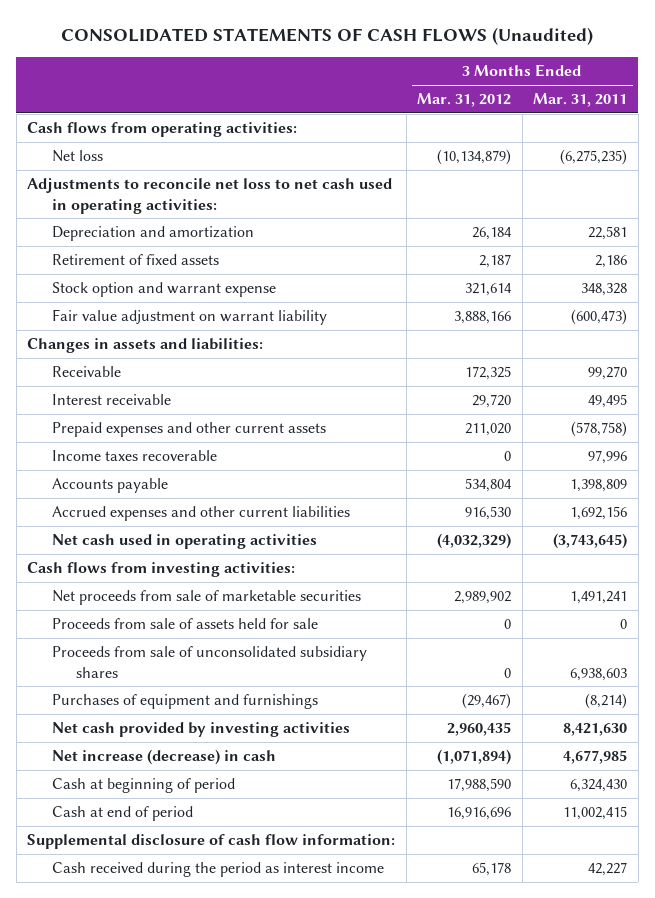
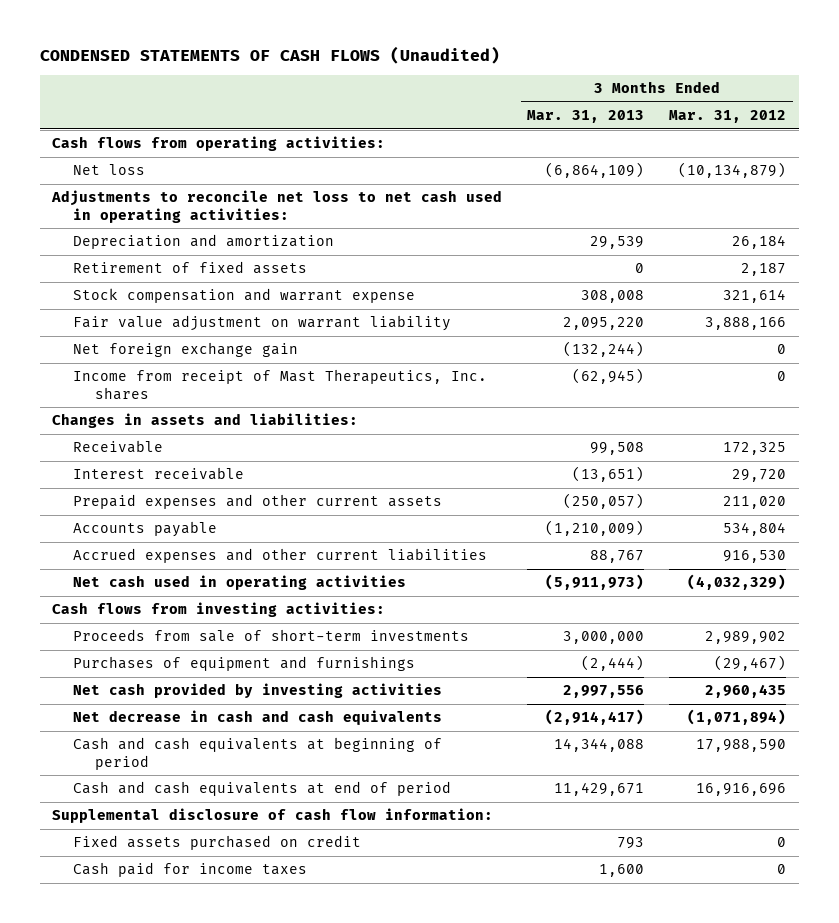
[61,27,594,46] CONSOLIDATED STATEMENTS OF CASH FLOWS (Unaudited) -> [39,46,500,65] CONDENSED STATEMENTS OF CASH FLOWS (Unaudited)
[533,92,628,107] Mar. 31, 2011 -> none
none -> [527,110,645,124] Mar. 31, 2013
[51,281,276,297] Stock option and warrant expense -> [73,288,416,304] Stock compensation and warrant expense
none -> [73,342,299,358] Net foreign exchange gain
none -> [73,369,488,400] Income from receipt of Mast Therapeutics, Inc. shares
[51,449,217,461] Income taxes recoverable -> none
[51,617,318,629] Proceeds from sale of assets held for sale -> none
[51,645,367,678] Proceeds from sale of unconsolidated subsidiary shares -> none
[51,589,361,605] Net proceeds from sale of marketable securities -> [73,629,470,643] Proceeds from sale of short-term investments
[51,748,276,765] Net increase (decrease) in cash -> [73,710,443,726] Net decrease in cash and cash equivalents
[51,777,235,793] Cash at beginning of period -> [73,737,443,770] Cash and cash equivalents at beginning of period
[51,805,193,821] Cash at end of period -> [73,781,452,797] Cash and cash equivalents at end of period
[51,861,384,877] Cash received during the period as interest income -> none
none -> [73,835,362,851] Fixed assets purchased on credit
none -> [73,862,308,878] Cash paid for income taxes

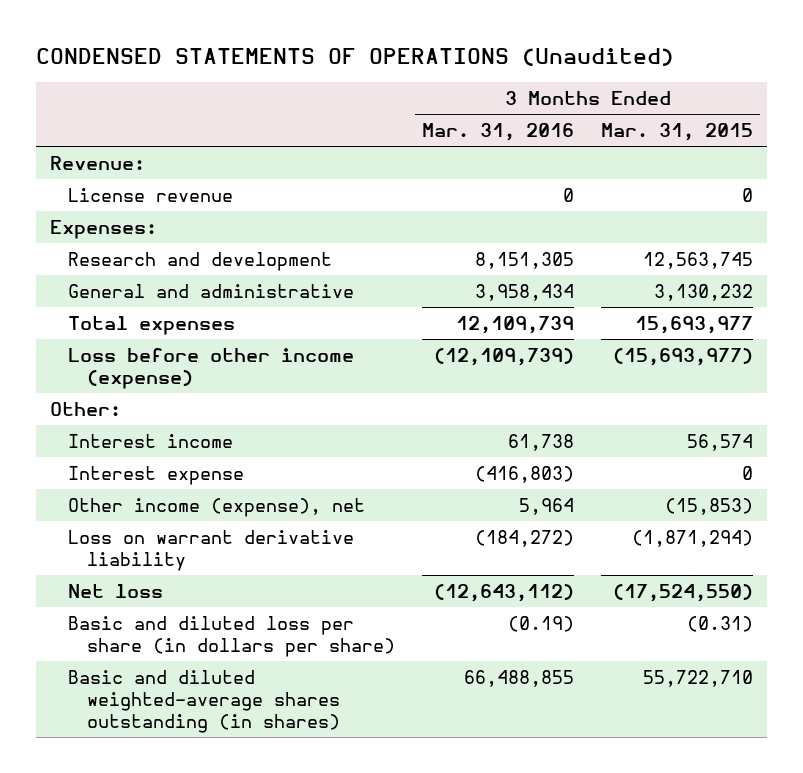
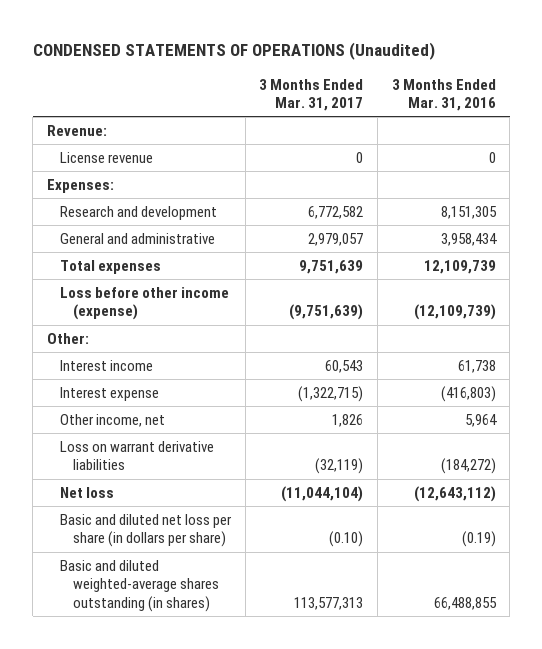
[601,123,754,142] Mar. 31, 2015 -> none
none -> [259,78,364,112] 3 Months Ended Mar. 31, 2017
[68,497,366,517] Other income (expense), net -> [59,413,165,427] Other income, net
[68,529,355,572] Loss on warrant derivative liability -> [59,440,214,471] Loss on warrant derivative liabilities
[68,615,396,658] Basic and diluted loss per share (in dollars per share) -> [59,513,232,548] Basic and diluted net loss per share (in dollars per share)

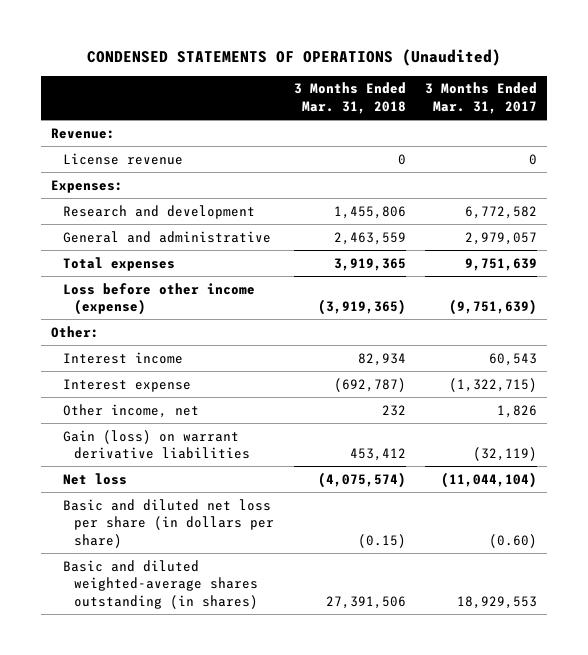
[391,78,496,112] 3 Months Ended Mar. 31, 2016 -> none
none -> [293,82,406,114] 3 Months Ended Mar. 31, 2018
[59,440,214,471] Loss on warrant derivative liabilities -> [62,429,251,460] Gain (loss) on warrant derivative liabilities
[329,531,364,548] (0.10) -> [489,533,538,548] (0.60)
[294,597,364,611] 113,577,313 -> [457,595,538,609] 18,929,553

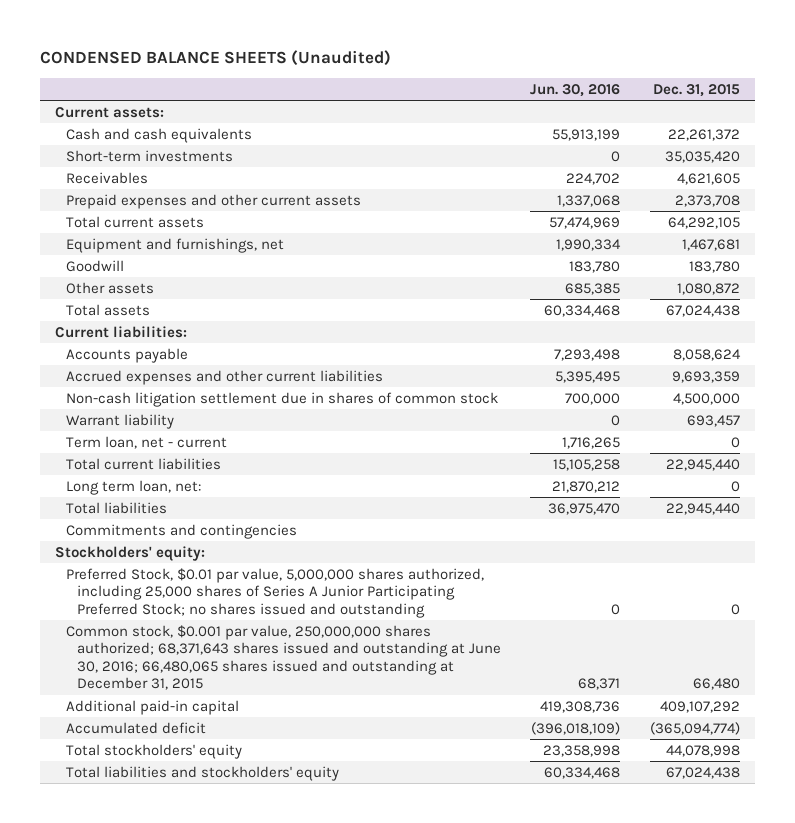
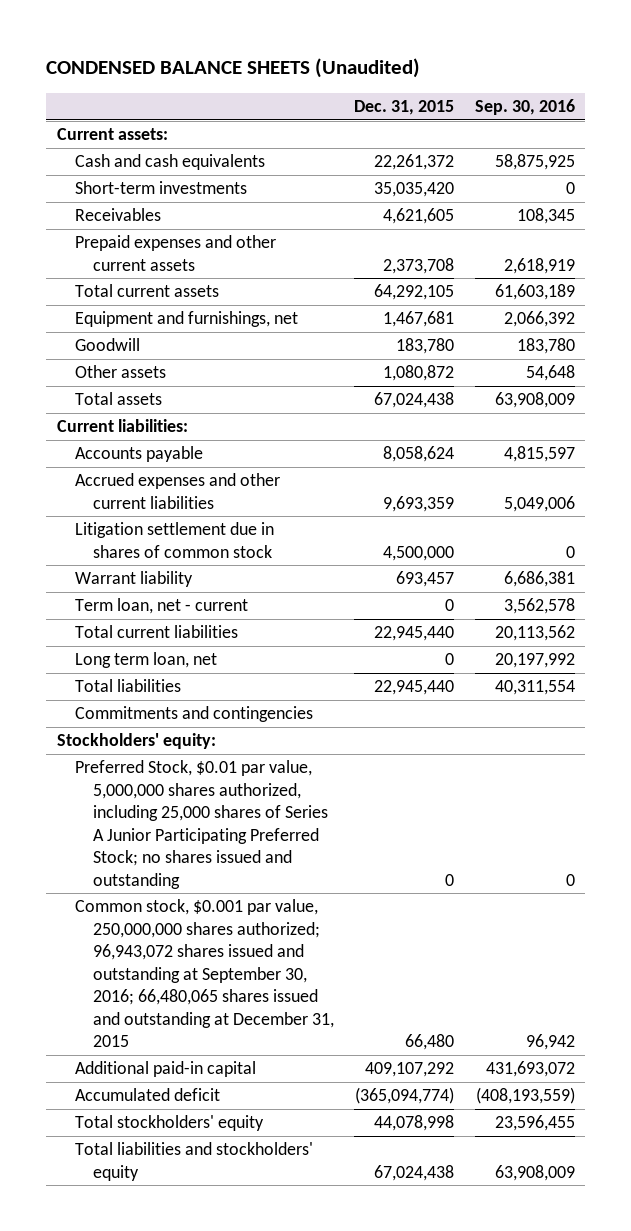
[530,84,621,98] Jun. 30, 2016 -> none
none -> [474,98,575,115] Sep. 30, 2016
[65,391,498,407] Non-cash litigation settlement due in shares of common stock -> [74,522,274,558] Litigation settlement due in shares of common stock
[65,479,201,495] Long term loan, net: -> [74,652,217,669] Long term loan, net
[65,624,501,691] Common stock, $0.001 par value, 250,000,000 shares authorized; 68,371,643 shares issued and outstanding at June 30, 2016; 66,480,065 shares issued and outstanding at December 31, 2015 -> [74,899,335,1048] Common stock, $0.001 par value, 250,000,000 shares authorized; 96,943,072 shares issued and outstanding at September 30, 2016; 66,480,065 shares issued and outstanding at December 31, 2015

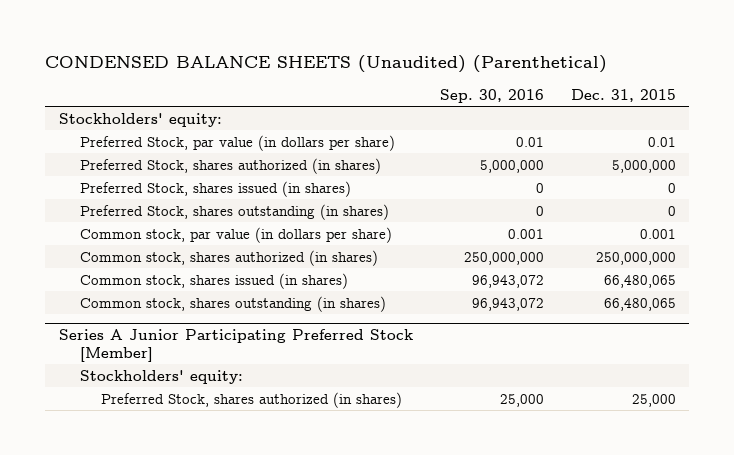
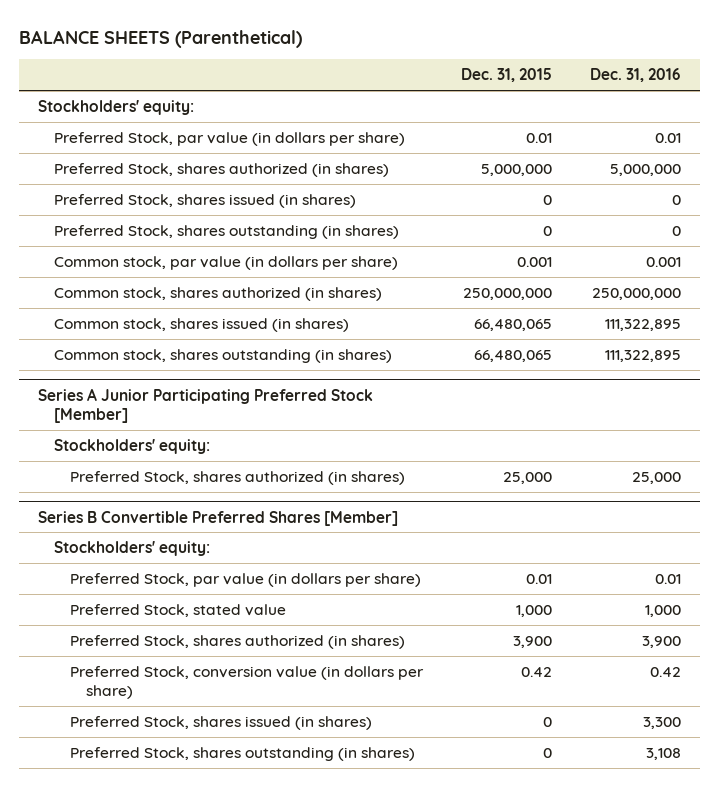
[45,55,608,74] CONDENSED BALANCE SHEETS (Unaudited) (Parenthetical) -> [19,29,303,48] BALANCE SHEETS (Parenthetical)
[439,88,544,103] Sep. 30, 2016 -> none
none -> [589,68,681,83] Dec. 31, 2016
none -> [38,510,399,526] Series B Convertible Preferred Shares [Member]
none -> [54,540,211,556] Stockholders' equity:
none -> [70,572,422,587] Preferred Stock, par value (in dollars per share)
none -> [70,603,287,617] Preferred Stock, stated value
none -> [70,634,406,649] Preferred Stock, shares authorized (in shares)
none -> [70,665,425,700] Preferred Stock, conversion value (in dollars per share)
none -> [70,715,373,730] Preferred Stock, shares issued (in shares)
none -> [70,746,416,761] Preferred Stock, shares outstanding (in shares)

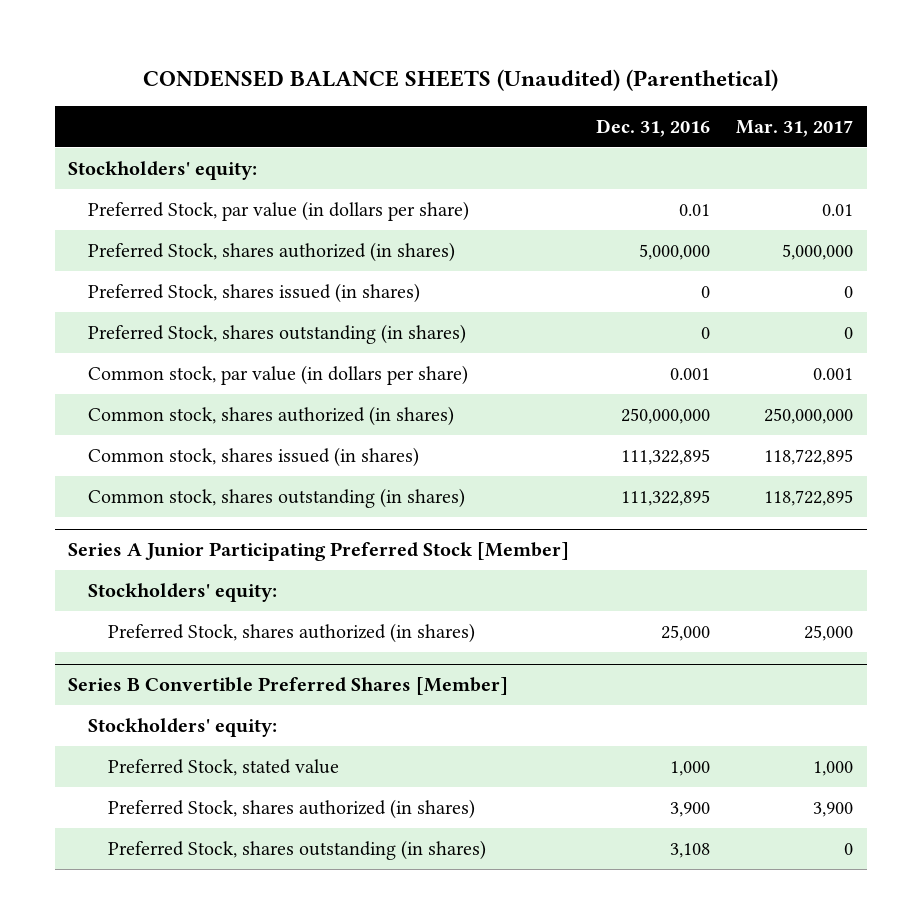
[19,29,303,48] BALANCE SHEETS (Parenthetical) -> [142,69,778,92] CONDENSED BALANCE SHEETS (Unaudited) (Parenthetical)
[460,68,552,83] Dec. 31, 2015 -> none
none -> [736,120,854,138] Mar. 31, 2017
[70,572,422,587] Preferred Stock, par value (in dollars per share) -> none
[70,665,425,700] Preferred Stock, conversion value (in dollars per share) -> none
[70,715,373,730] Preferred Stock, shares issued (in shares) -> none

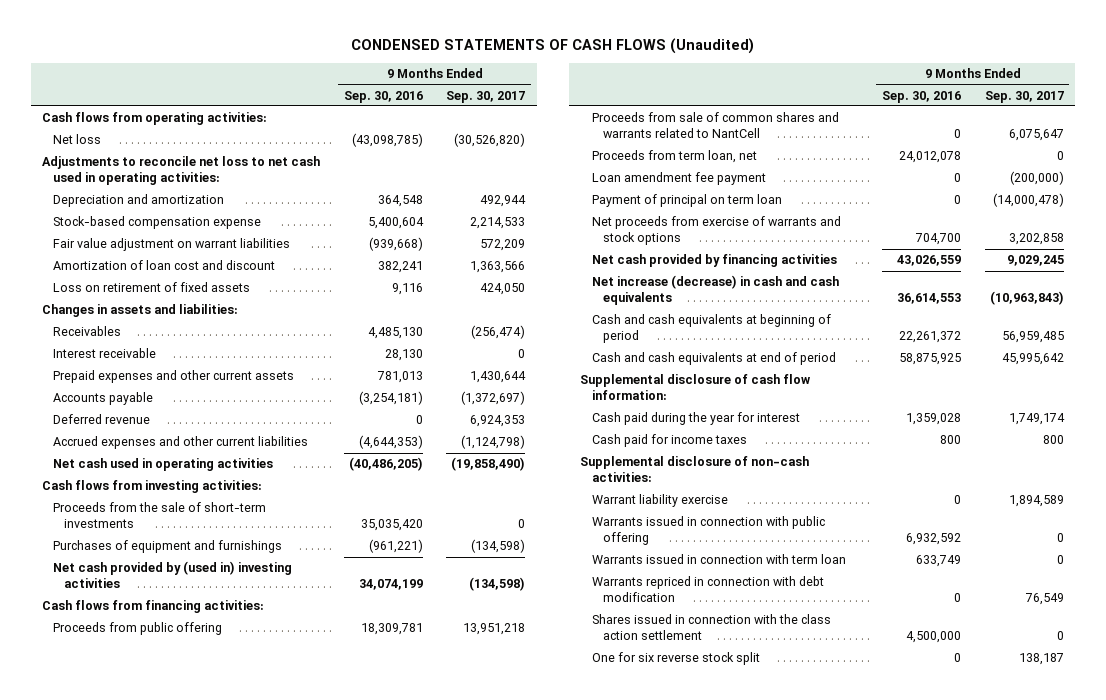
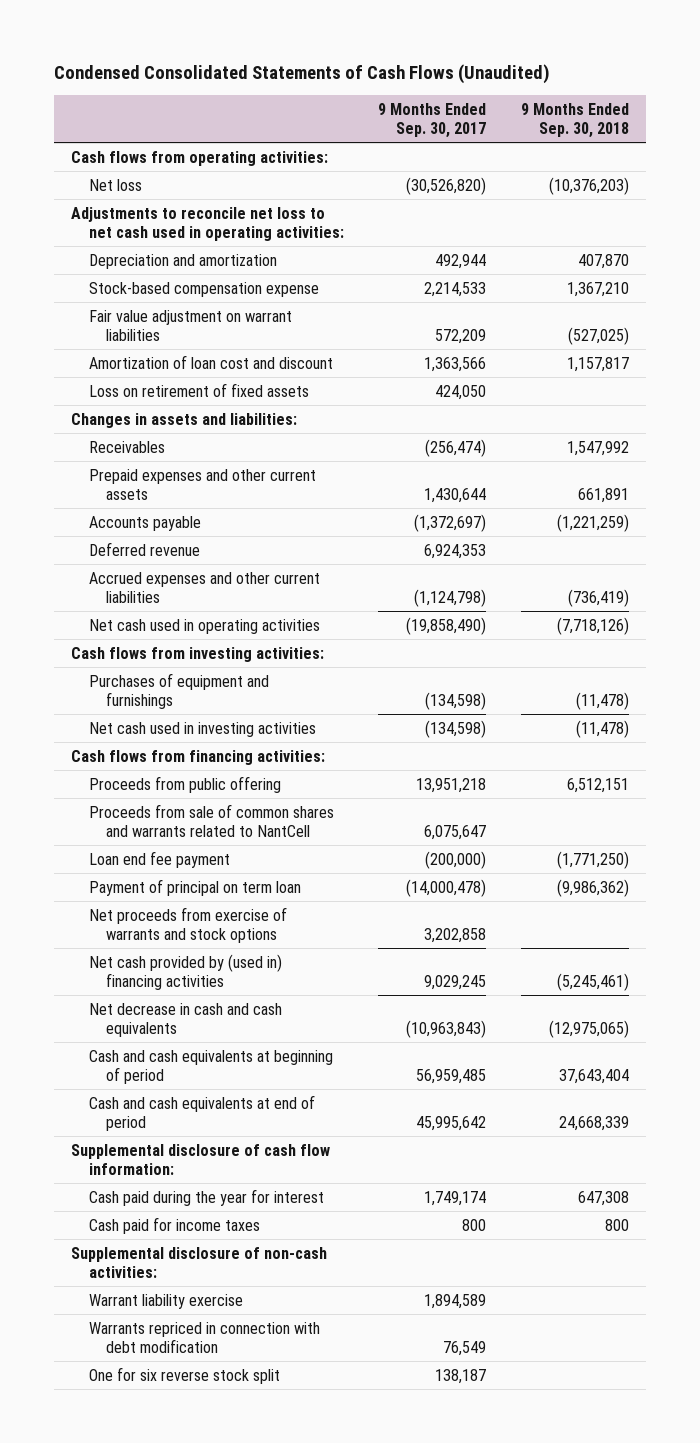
[350,38,754,55] CONDENSED STATEMENTS OF CASH FLOWS (Unaudited) -> [54,64,551,85] Condensed Consolidated Statements of Cash Flows (Unaudited)
[343,90,423,103] Sep. 30, 2016 -> none
none -> [520,103,629,139] 9 Months Ended Sep. 30, 2018
[53,348,157,359] Interest receivable -> none
[53,502,267,529] Proceeds from the sale of short-term investments -> none
[53,561,293,589] Net cash provided by (used in) investing activities -> [88,721,316,737] Net cash used in investing activities
[591,150,757,164] Proceeds from term loan, net -> none
[591,172,766,186] Loan amendment fee payment -> [88,850,230,868] Loan end fee payment
[591,254,837,268] Net cash provided by financing activities -> [88,953,282,990] Net cash provided by (used in) financing activities
[591,275,839,306] Net increase (decrease) in cash and cash equivalents -> [88,1002,282,1037] Net decrease in cash and cash equivalents
[591,516,825,546] Warrants issued in connection with public offering -> none
[591,554,846,565] Warrants issued in connection with term loan -> none
[591,614,831,641] Shares issued in connection with the class action settlement -> none

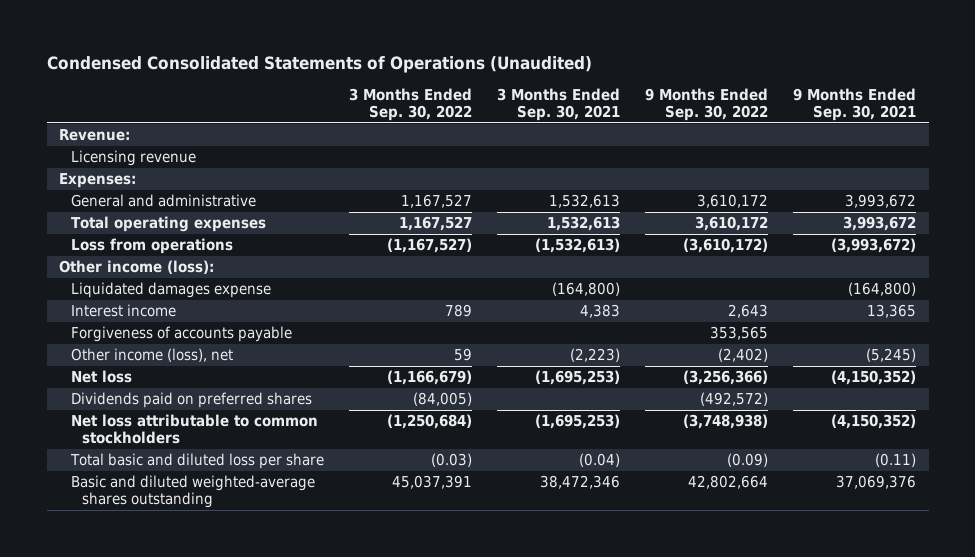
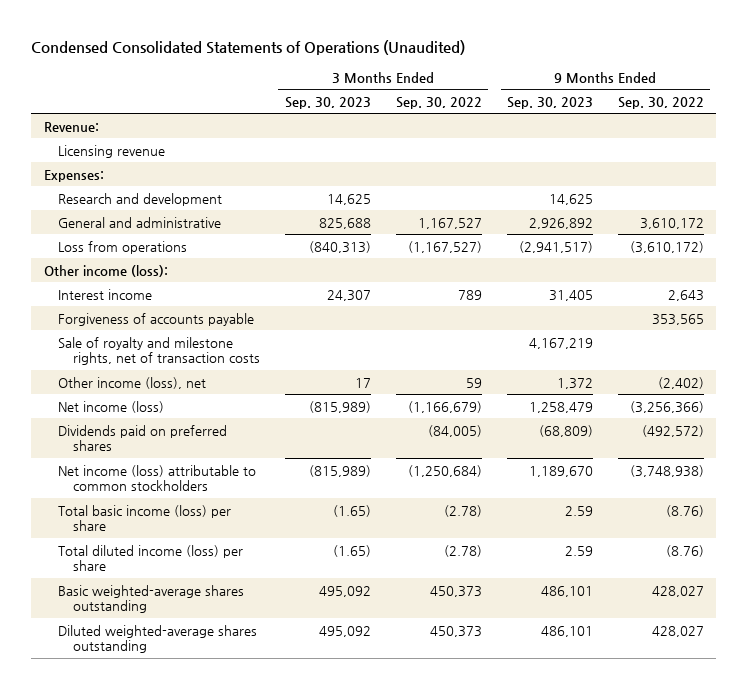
[496,87,620,121] 3 Months Ended Sep. 30, 2021 -> none
[793,87,917,121] 9 Months Ended Sep. 30, 2021 -> none
none -> [284,97,371,110] Sep. 30, 2023
none -> [506,97,593,110] Sep. 30, 2023
none -> [58,192,223,206] Research and development
[70,216,266,233] Total operating expenses -> none
[70,282,271,299] Liquidated damages expense -> none
none -> [58,336,260,366] Sale of royalty and milestone rights, net of transaction costs
[70,370,132,384] Net loss -> [58,400,165,413] Net income (loss)
[70,414,318,445] Net loss attributable to common stockholders -> [58,464,257,492] Net income (loss) attributable to common stockholders
[69,453,324,470] Total basic and diluted loss per share -> [58,504,232,532] Total basic income (loss) per share
[430,453,472,468] (0.03) -> [443,504,482,517] (2.78)
[726,453,768,468] (0.09) -> [665,504,704,517] (8.76)
none -> [58,544,244,572] Total diluted income (loss) per share
[70,475,315,509] Basic and diluted weighted-average shares outstanding -> [58,584,245,614] Basic weighted-average shares outstanding
[391,475,472,490] 45,037,391 -> [429,585,482,597] 450,373
[687,475,768,490] 42,802,664 -> [651,585,704,597] 428,027
none -> [58,624,258,654] Diluted weighted-average shares outstanding

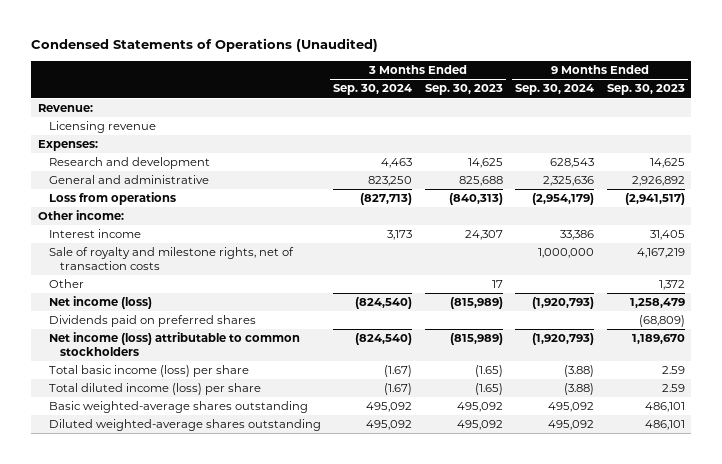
[31,40,466,56] Condensed Consolidated Statements of Operations (Unaudited) -> [31,38,379,53] Condensed Statements of Operations (Unaudited)
[395,97,482,110] Sep. 30, 2022 -> none
[617,97,704,110] Sep. 30, 2022 -> none
none -> [333,84,413,96] Sep. 30, 2024
none -> [515,84,595,96] Sep. 30, 2024
[44,264,169,277] Other income (loss): -> [37,210,124,221] Other income:
[58,312,255,326] Forgiveness of accounts payable -> none
[58,376,207,389] Other income (loss), net -> [48,279,84,289] Other

